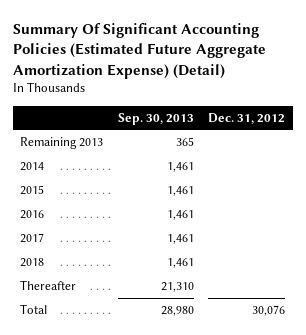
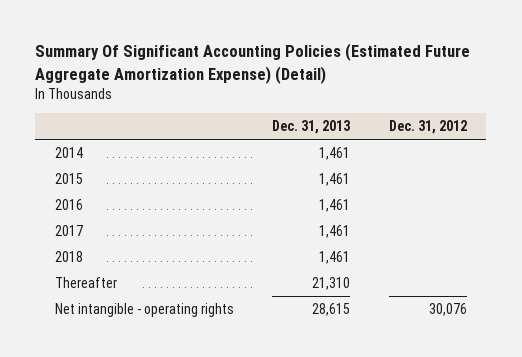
[117,112,194,125] Sep. 30, 2013 -> none
none -> [272,120,351,135] Dec. 31, 2013
[20,137,104,150] Remaining 2013 -> none
[20,304,48,315] Total -> [54,303,234,318] Net intangible - operating rights

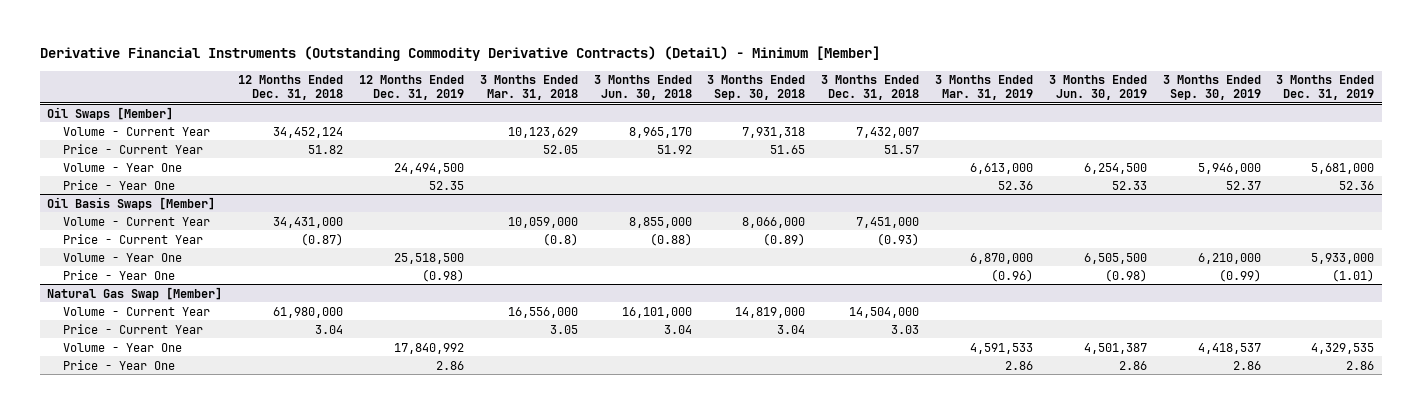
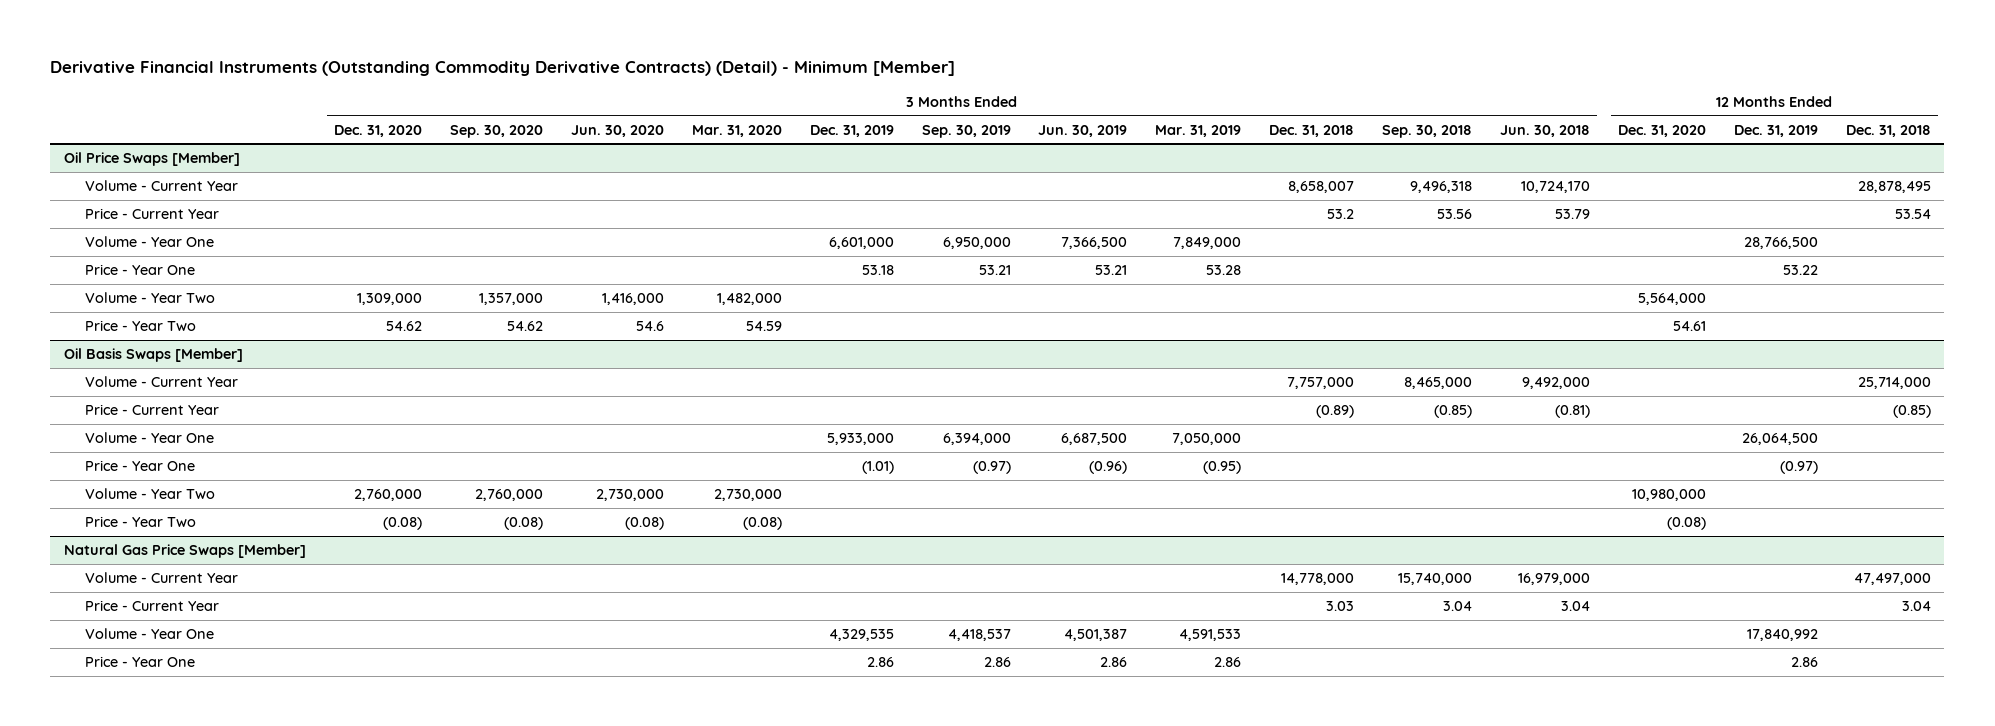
[479,75,578,101] 3 Months Ended Mar. 31, 2018 -> none
none -> [334,124,423,137] Dec. 31, 2020
none -> [450,124,544,138] Sep. 30, 2020
none -> [571,124,665,137] Jun. 30, 2020
none -> [691,124,782,137] Mar. 31, 2020
none -> [1617,124,1706,137] Dec. 31, 2020
[47,106,174,120] Oil Swaps [Member] -> [64,152,241,167] Oil Price Swaps [Member]
[273,126,344,138] 34,452,124 -> [1857,181,1931,194] 28,878,495
[628,126,692,138] 8,965,170 -> [1520,181,1590,194] 10,724,170
[742,126,806,138] 7,931,318 -> [1410,181,1473,194] 9,496,318
[856,126,920,138] 7,432,007 -> [1288,181,1355,194] 8,658,007
[308,144,344,154] 51.82 -> [1894,209,1931,220] 53.54
[656,144,692,154] 51.92 -> [1554,209,1590,220] 53.79
[770,144,806,154] 51.65 -> [1437,209,1473,220] 53.56
[884,144,920,154] 51.57 -> [1327,209,1355,220] 53.2
[394,162,465,174] 24,494,500 -> [1743,237,1818,250] 28,766,500
[969,162,1033,174] 6,613,000 -> [1173,237,1242,250] 7,849,000
[1083,162,1147,174] 6,254,500 -> [1061,237,1128,250] 7,366,500
[1197,162,1261,174] 5,946,000 -> [942,237,1011,250] 6,950,000
[1311,162,1375,174] 5,681,000 -> [828,237,894,250] 6,601,000
[429,180,465,190] 52.35 -> [1782,265,1818,276] 53.22
[997,180,1033,190] 52.36 -> [1206,265,1242,276] 53.28
[1111,180,1147,190] 52.33 -> [1095,265,1128,276] 53.21
[1225,180,1261,190] 52.37 -> [978,265,1011,276] 53.21
[1339,180,1375,190] 52.36 -> [861,265,894,276] 53.18
none -> [85,292,216,304] Volume - Year Two
none -> [85,320,197,332] Price - Year Two
[273,216,344,228] 34,431,000 -> [1857,377,1931,390] 25,714,000
[628,216,692,228] 8,855,000 -> [1521,377,1590,390] 9,492,000
[742,216,806,228] 8,066,000 -> [1404,377,1473,390] 8,465,000
[856,216,920,228] 7,451,000 -> [1287,377,1355,390] 7,757,000
[301,232,344,246] (0.87) -> [1892,405,1931,419] (0.85)
[649,232,692,246] (0.88) -> [1554,405,1590,419] (0.81)
[763,232,806,246] (0.89) -> [1434,405,1473,419] (0.85)
[877,232,920,246] (0.93) -> [1316,405,1355,419] (0.89)
[394,252,465,264] 25,518,500 -> [1741,433,1818,446] 26,064,500
[969,252,1033,264] 6,870,000 -> [1172,433,1242,446] 7,050,000
[1083,252,1147,264] 6,505,500 -> [1061,433,1128,446] 6,687,500
[1197,252,1261,264] 6,210,000 -> [942,433,1011,446] 6,394,000
[422,268,465,282] (0.98) -> [1779,461,1818,475] (0.97)
[990,268,1033,282] (0.96) -> [1203,461,1242,475] (0.95)
[1104,268,1147,282] (0.98) -> [1089,461,1128,475] (0.96)
[1218,268,1261,282] (0.99) -> [972,461,1011,475] (0.97)
none -> [85,488,216,500] Volume - Year Two
none -> [85,516,197,528] Price - Year Two
[47,286,223,300] Natural Gas Swap [Member] -> [64,544,307,559] Natural Gas Price Swaps [Member]
[273,306,344,318] 61,980,000 -> [1853,573,1931,586] 47,497,000
[621,306,692,318] 16,101,000 -> [1517,573,1590,586] 16,979,000
[735,306,806,318] 14,819,000 -> [1398,573,1473,586] 15,740,000
[849,306,920,318] 14,504,000 -> [1281,573,1355,586] 14,778,000

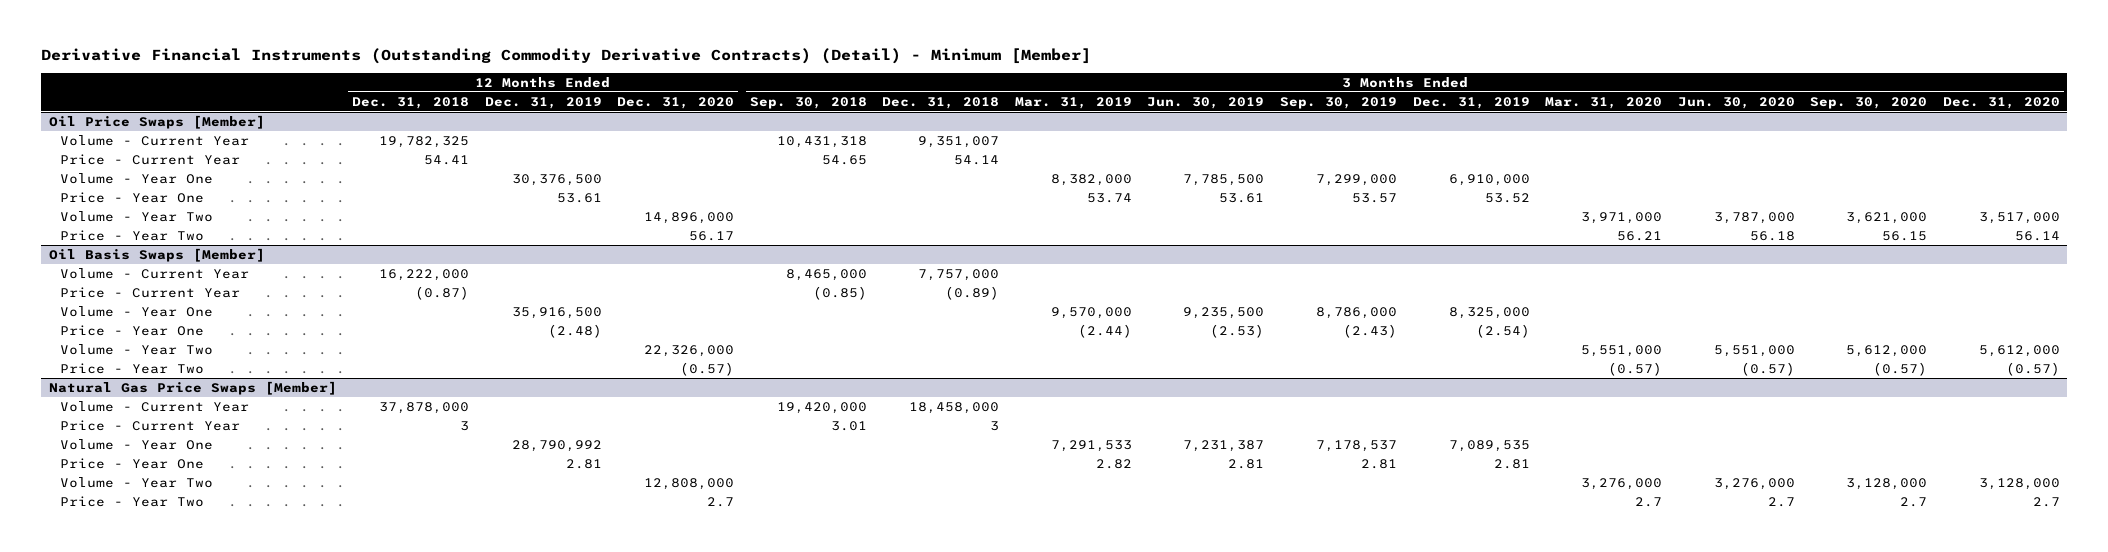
[1499,124,1590,137] Jun. 30, 2018 -> none
[1288,181,1355,194] 8,658,007 -> [918,135,1000,148] 9,351,007
[1410,181,1473,194] 9,496,318 -> [776,135,867,148] 10,431,318
[1857,181,1931,194] 28,878,495 -> [379,135,470,148] 19,782,325
[1327,209,1355,220] 53.2 -> [954,154,1000,165] 54.14
[1437,209,1473,220] 53.56 -> [821,154,867,165] 54.65
[1894,209,1931,220] 53.54 -> [424,154,470,165] 54.41
[828,237,894,250] 6,601,000 -> [1448,173,1530,186] 6,910,000
[942,237,1011,250] 6,950,000 -> [1316,173,1398,186] 7,299,000
[1061,237,1128,250] 7,366,500 -> [1183,173,1265,186] 7,785,500
[1173,237,1242,250] 7,849,000 -> [1050,173,1132,186] 8,382,000
[1743,237,1818,250] 28,766,500 -> [511,173,602,186] 30,376,500
[861,265,894,276] 53.18 -> [1484,192,1530,203] 53.52
[978,265,1011,276] 53.21 -> [1352,192,1398,203] 53.57
[1095,265,1128,276] 53.21 -> [1219,192,1265,203] 53.61
[1206,265,1242,276] 53.28 -> [1086,192,1132,203] 53.74
[1782,265,1818,276] 53.22 -> [556,192,602,203] 53.61
[357,293,423,306] 1,309,000 -> [1978,211,2060,224] 3,517,000
[479,293,544,306] 1,357,000 -> [1846,211,1928,224] 3,621,000
[602,293,665,306] 1,416,000 -> [1713,211,1795,224] 3,787,000
[716,293,782,306] 1,482,000 -> [1581,211,1663,224] 3,971,000
[1637,293,1706,306] 5,564,000 -> [644,211,735,224] 14,896,000
[386,321,423,332] 54.62 -> [2014,230,2060,241] 56.14
[507,321,544,332] 54.62 -> [1882,230,1928,241] 56.15
[636,321,665,332] 54.6 -> [1749,230,1795,241] 56.18
[745,321,782,332] 54.59 -> [1617,230,1663,241] 56.21
[1672,321,1706,332] 54.61 -> [689,230,735,241] 56.17
[1857,377,1931,390] 25,714,000 -> [379,268,470,281] 16,222,000
[1892,405,1931,419] (0.85) -> [415,285,470,300] (0.87)
[826,433,894,446] 5,933,000 -> [1448,306,1530,319] 8,325,000
[942,433,1011,446] 6,394,000 -> [1316,306,1398,319] 8,786,000
[1061,433,1128,446] 6,687,500 -> [1183,306,1265,319] 9,235,500
[1172,433,1242,446] 7,050,000 -> [1050,306,1132,319] 9,570,000
[1741,433,1818,446] 26,064,500 -> [511,306,602,319] 35,916,500
[861,461,894,475] (1.01) -> [1475,323,1530,338] (2.54)
[972,461,1011,475] (0.97) -> [1343,323,1398,338] (2.43)
[1089,461,1128,475] (0.96) -> [1210,323,1265,338] (2.53)
[1203,461,1242,475] (0.95) -> [1077,323,1132,338] (2.44)
[1779,461,1818,475] (0.97) -> [547,323,602,338] (2.48)
[354,489,423,502] 2,760,000 -> [1978,344,2060,357] 5,612,000
[475,489,544,502] 2,760,000 -> [1846,344,1928,357] 5,612,000
[596,489,665,502] 2,730,000 -> [1713,344,1795,357] 5,551,000
[713,489,782,502] 2,730,000 -> [1581,344,1663,357] 5,551,000
[1631,489,1706,502] 10,980,000 -> [644,344,735,357] 22,326,000
[383,517,423,531] (0.08) -> [2005,361,2060,376] (0.57)
[504,517,544,531] (0.08) -> [1873,361,1928,376] (0.57)
[625,517,665,531] (0.08) -> [1740,361,1795,376] (0.57)
[742,517,782,531] (0.08) -> [1608,361,1663,376] (0.57)
[1666,517,1706,531] (0.08) -> [680,361,735,376] (0.57)
[1281,573,1355,586] 14,778,000 -> [909,401,1000,414] 18,458,000
[1398,573,1473,586] 15,740,000 -> [776,401,867,414] 19,420,000
[1853,573,1931,586] 47,497,000 -> [379,401,470,414] 37,878,000
[1326,601,1355,612] 3.03 -> [990,420,1000,431] 3
[1443,601,1473,612] 3.04 -> [830,420,867,431] 3.01
[1901,601,1931,612] 3.04 -> [460,420,470,431] 3
[828,629,894,642] 4,329,535 -> [1448,439,1530,452] 7,089,535
[947,629,1011,642] 4,418,537 -> [1316,439,1398,452] 7,178,537
[1064,629,1128,642] 4,501,387 -> [1183,439,1265,452] 7,231,387
[1179,629,1242,642] 4,591,533 -> [1050,439,1132,452] 7,291,533
[1746,629,1818,642] 17,840,992 -> [511,439,602,452] 28,790,992
[866,657,894,668] 2.86 -> [1493,458,1530,469] 2.81
[983,657,1011,668] 2.86 -> [1361,458,1398,469] 2.81
[1100,657,1128,668] 2.86 -> [1228,458,1265,469] 2.81
[1214,657,1242,668] 2.86 -> [1095,458,1132,469] 2.82
[1790,657,1818,668] 2.86 -> [565,458,602,469] 2.81
none -> [59,476,213,488] Volume - Year Two
none -> [59,495,204,507] Price - Year Two

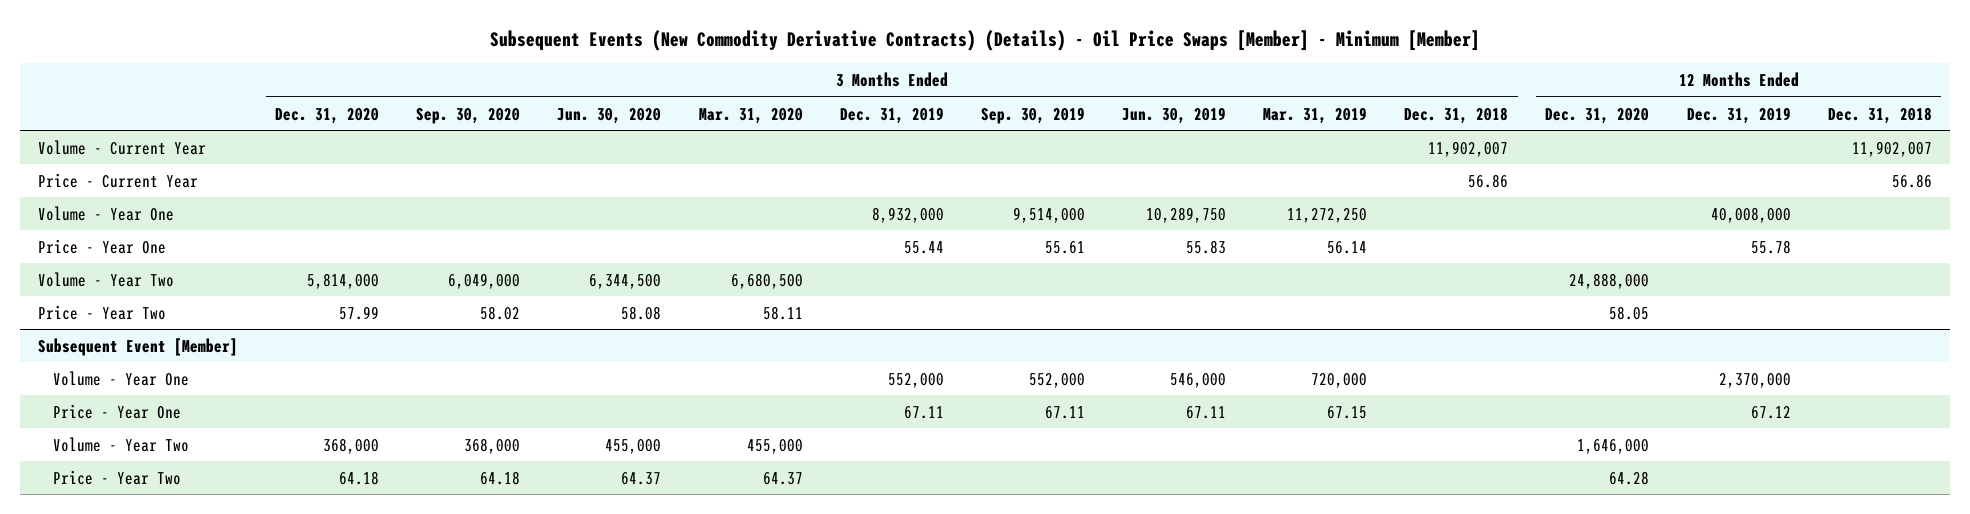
[41,48,1092,65] Derivative Financial Instruments (Outstanding Commodity Derivative Contracts) (Detail) - Minimum [Member] -> [489,30,1480,52] Subsequent Events (New Commodity Derivative Contracts) (Details) - Oil Price Swaps [Member] - Minimum [Member]
[749,96,867,109] Sep. 30, 2018 -> none
[48,114,265,129] Oil Price Swaps [Member] -> none
[59,134,249,146] Volume - Current Year -> none
[59,153,240,165] Price - Current Year -> none
[59,172,213,184] Volume - Year One -> none
[59,191,204,203] Price - Year One -> none
[59,210,213,222] Volume - Year Two -> none
[59,229,204,241] Price - Year Two -> none
[48,247,265,262] Oil Basis Swaps [Member] -> none
[59,267,249,279] Volume - Current Year -> none
[59,286,240,298] Price - Current Year -> none
[59,305,213,317] Volume - Year One -> none
[59,324,204,336] Price - Year One -> none
[59,343,213,355] Volume - Year Two -> none
[59,362,204,374] Price - Year Two -> none
[48,380,337,395] Natural Gas Price Swaps [Member] -> none
[59,400,249,412] Volume - Current Year -> none
[59,419,240,431] Price - Current Year -> none
[59,438,213,450] Volume - Year One -> none
[59,457,204,469] Price - Year One -> none
[59,476,213,488] Volume - Year Two -> none
[59,495,204,507] Price - Year Two -> none
none -> [38,139,207,155] Volume - Current Year
none -> [38,172,199,188] Price - Current Year
none -> [38,205,175,221] Volume - Year One
none -> [38,238,167,254] Price - Year One
none -> [38,271,175,287] Volume - Year Two
none -> [38,304,167,320] Price - Year Two
none -> [38,337,239,356] Subsequent Event [Member]
none -> [52,370,189,386] Volume - Year One
none -> [52,403,181,419] Price - Year One
none -> [52,436,189,452] Volume - Year Two
none -> [52,469,181,485] Price - Year Two

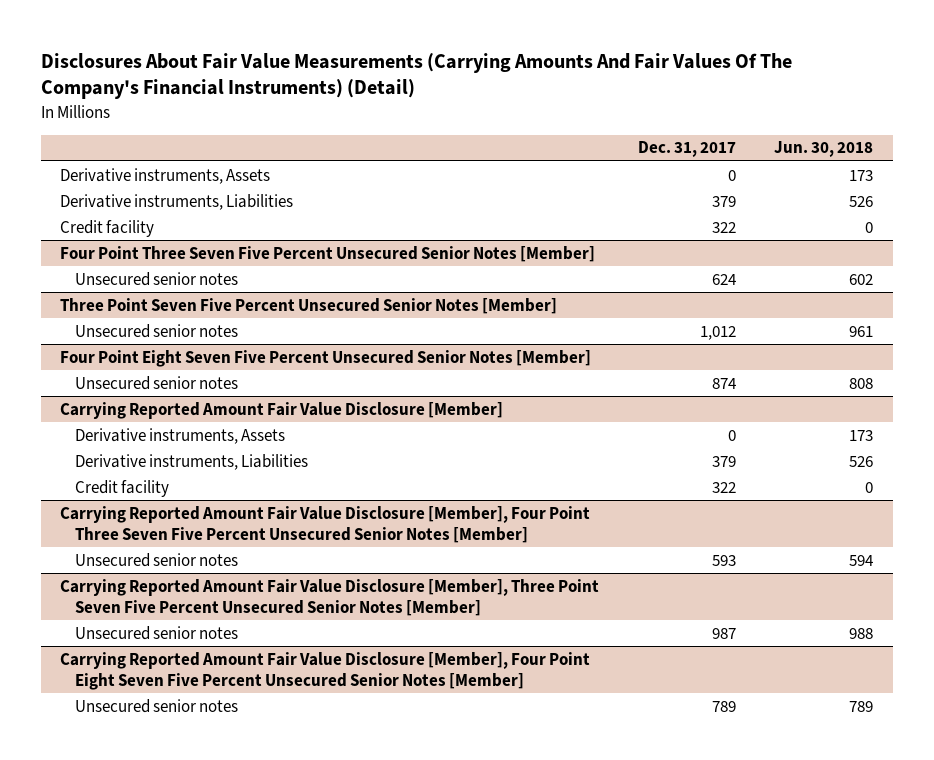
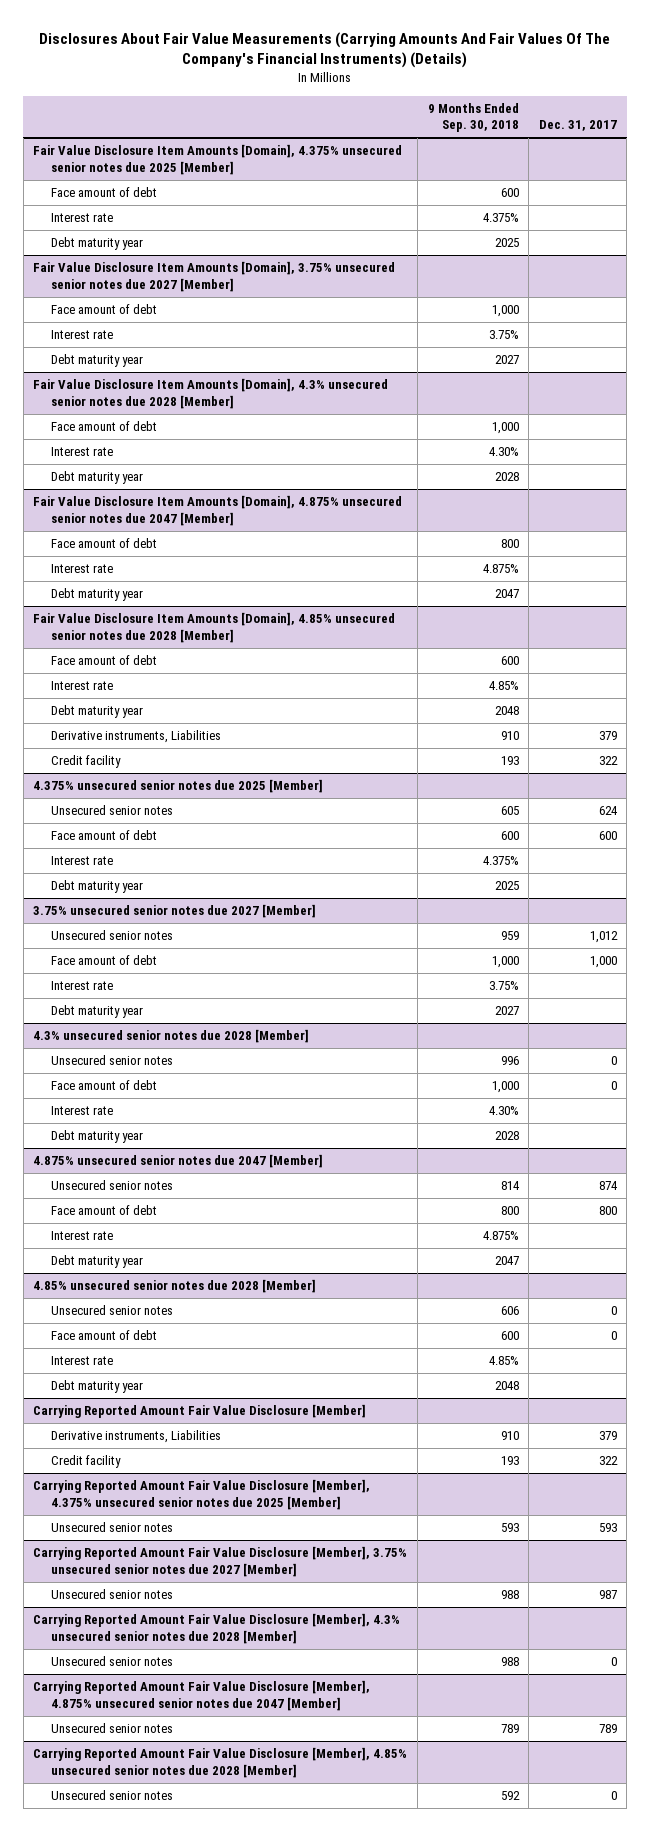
[40,52,792,100] Disclosures About Fair Value Measurements (Carrying Amounts And Fair Values Of The Company's Financial Instruments) (Detail) -> [39,31,611,69] Disclosures About Fair Value Measurements (Carrying Amounts And Fair Values Of The Company's Financial Instruments) (Details)
[774,141,874,158] Jun. 30, 2018 -> none
none -> [427,102,519,133] 9 Months Ended Sep. 30, 2018
[60,167,271,184] Derivative instruments, Assets -> none
none -> [33,144,403,175] Fair Value Disclosure Item Amounts [Domain], 4.375% unsecured senior notes due 2025 [Member]
none -> [51,187,158,198] Face amount of debt
none -> [51,213,114,223] Interest rate
none -> [51,237,144,251] Debt maturity year
none -> [33,261,396,292] Fair Value Disclosure Item Amounts [Domain], 3.75% unsecured senior notes due 2027 [Member]
none -> [51,304,158,315] Face amount of debt
none -> [51,330,114,340] Interest rate
none -> [51,354,144,368] Debt maturity year
none -> [33,378,389,409] Fair Value Disclosure Item Amounts [Domain], 4.3% unsecured senior notes due 2028 [Member]
none -> [51,421,158,432] Face amount of debt
none -> [51,447,114,457] Interest rate
none -> [51,471,144,485] Debt maturity year
none -> [33,495,403,526] Fair Value Disclosure Item Amounts [Domain], 4.875% unsecured senior notes due 2047 [Member]
none -> [51,538,158,549] Face amount of debt
none -> [51,564,114,574] Interest rate
none -> [51,588,144,602] Debt maturity year
none -> [33,612,396,643] Fair Value Disclosure Item Amounts [Domain], 4.85% unsecured senior notes due 2028 [Member]
none -> [51,655,158,666] Face amount of debt
none -> [51,681,114,691] Interest rate
none -> [51,705,144,719] Debt maturity year
[60,245,596,262] Four Point Three Seven Five Percent Unsecured Senior Notes [Member] -> [33,779,324,794] 4.375% unsecured senior notes due 2025 [Member]
none -> [51,830,158,841] Face amount of debt
none -> [51,856,114,866] Interest rate
none -> [51,880,144,894] Debt maturity year
[60,297,558,314] Three Point Seven Five Percent Unsecured Senior Notes [Member] -> [33,904,317,919] 3.75% unsecured senior notes due 2027 [Member]
none -> [51,955,158,966] Face amount of debt
none -> [51,981,114,991] Interest rate
none -> [51,1005,144,1019] Debt maturity year
none -> [33,1029,310,1044] 4.3% unsecured senior notes due 2028 [Member]
none -> [51,1055,174,1066] Unsecured senior notes
none -> [51,1080,158,1091] Face amount of debt
none -> [51,1106,114,1116] Interest rate
none -> [51,1130,144,1144] Debt maturity year
[60,349,592,367] Four Point Eight Seven Five Percent Unsecured Senior Notes [Member] -> [33,1154,324,1169] 4.875% unsecured senior notes due 2047 [Member]
none -> [51,1205,158,1216] Face amount of debt
none -> [51,1231,114,1241] Interest rate
none -> [51,1255,144,1269] Debt maturity year
none -> [33,1279,317,1294] 4.85% unsecured senior notes due 2028 [Member]
none -> [51,1305,174,1316] Unsecured senior notes
none -> [51,1330,158,1341] Face amount of debt
none -> [51,1356,114,1366] Interest rate
none -> [51,1380,144,1394] Debt maturity year
[74,427,285,444] Derivative instruments, Assets -> none
[60,505,591,544] Carrying Reported Amount Fair Value Disclosure [Member], Four Point Three Seven Five Percent Unsecured Senior Notes [Member] -> [33,1479,371,1510] Carrying Reported Amount Fair Value Disclosure [Member], 4.375% unsecured senior notes due 2025 [Member]
[60,578,600,617] Carrying Reported Amount Fair Value Disclosure [Member], Three Point Seven Five Percent Unsecured Senior Notes [Member] -> [33,1546,408,1577] Carrying Reported Amount Fair Value Disclosure [Member], 3.75% unsecured senior notes due 2027 [Member]
none -> [33,1613,401,1644] Carrying Reported Amount Fair Value Disclosure [Member], 4.3% unsecured senior notes due 2028 [Member]
none -> [51,1656,174,1667] Unsecured senior notes
[60,651,591,691] Carrying Reported Amount Fair Value Disclosure [Member], Four Point Eight Seven Five Percent Unsecured Senior Notes [Member] -> [33,1680,371,1711] Carrying Reported Amount Fair Value Disclosure [Member], 4.875% unsecured senior notes due 2047 [Member]
none -> [33,1747,408,1778] Carrying Reported Amount Fair Value Disclosure [Member], 4.85% unsecured senior notes due 2028 [Member]
none -> [51,1790,174,1801] Unsecured senior notes

